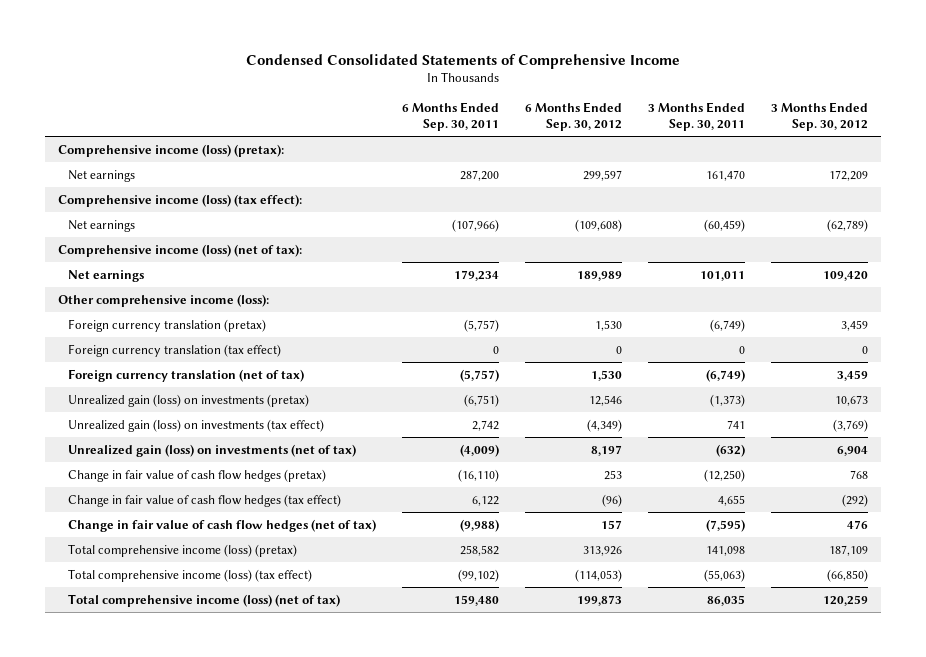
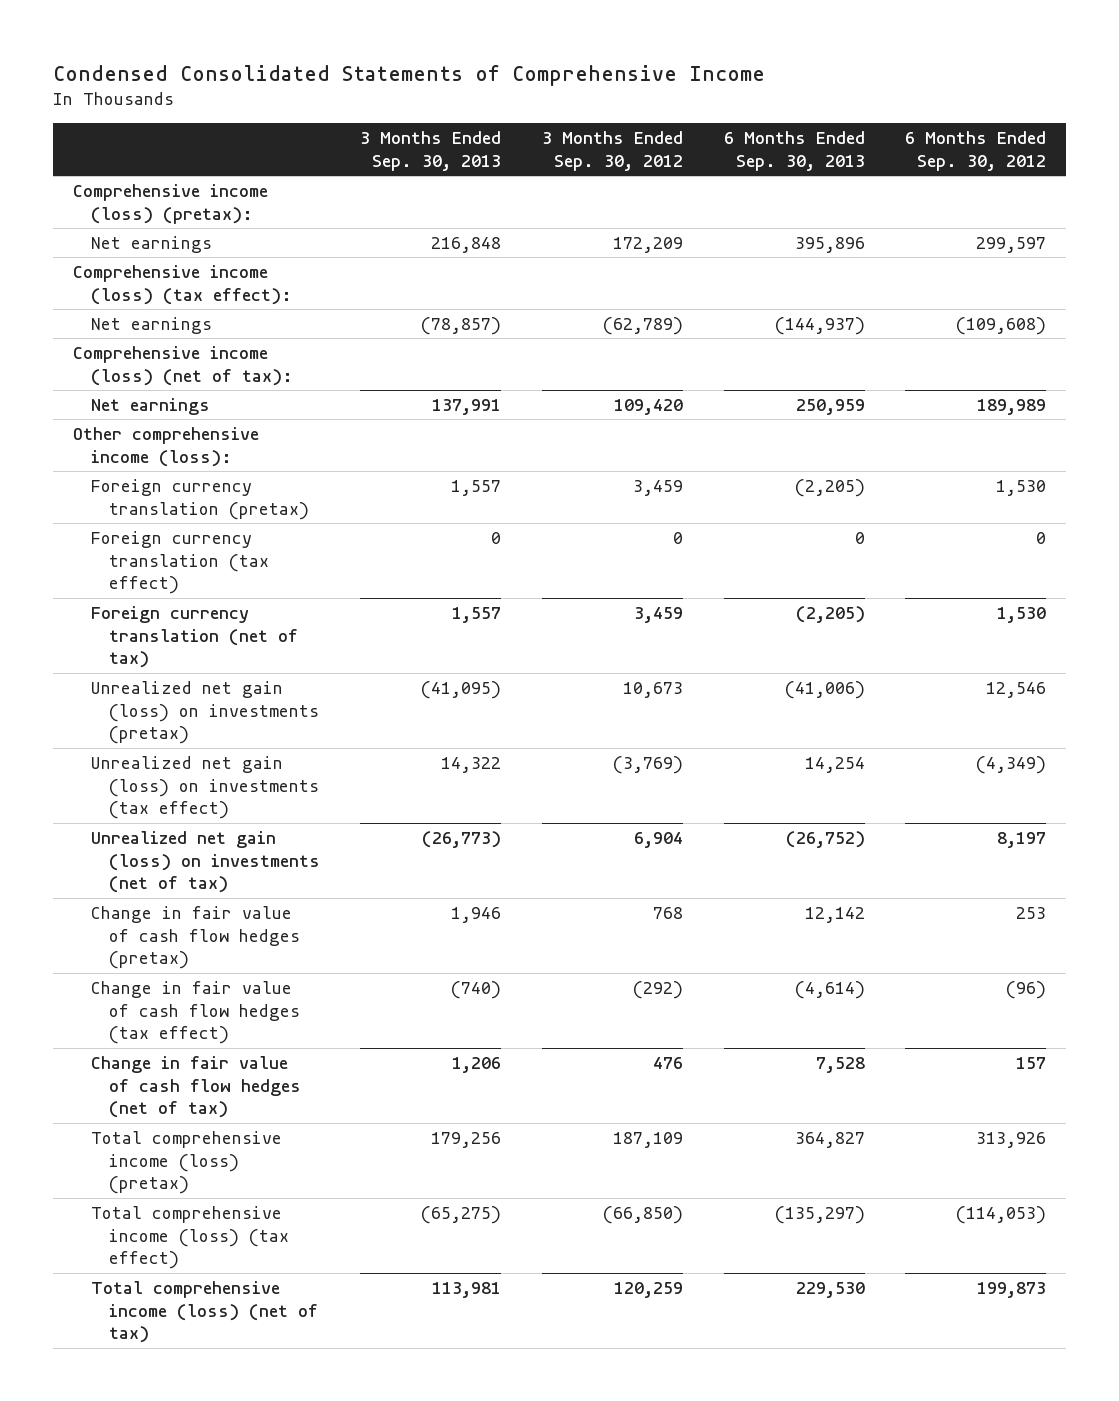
[401,102,499,131] 6 Months Ended Sep. 30, 2011 -> none
[648,102,746,131] 3 Months Ended Sep. 30, 2011 -> none
none -> [360,131,502,171] 3 Months Ended Sep. 30, 2013
none -> [723,131,865,171] 6 Months Ended Sep. 30, 2013
[67,393,309,407] Unrealized gain (loss) on investments (pretax) -> [90,680,319,745] Unrealized net gain (loss) on investments (pretax)
[67,418,324,432] Unrealized gain (loss) on investments (tax effect) -> [90,755,319,820] Unrealized net gain (loss) on investments (tax effect)
[67,443,356,457] Unrealized gain (loss) on investments (net of tax) -> [90,830,320,894] Unrealized net gain (loss) on investments (net of tax)

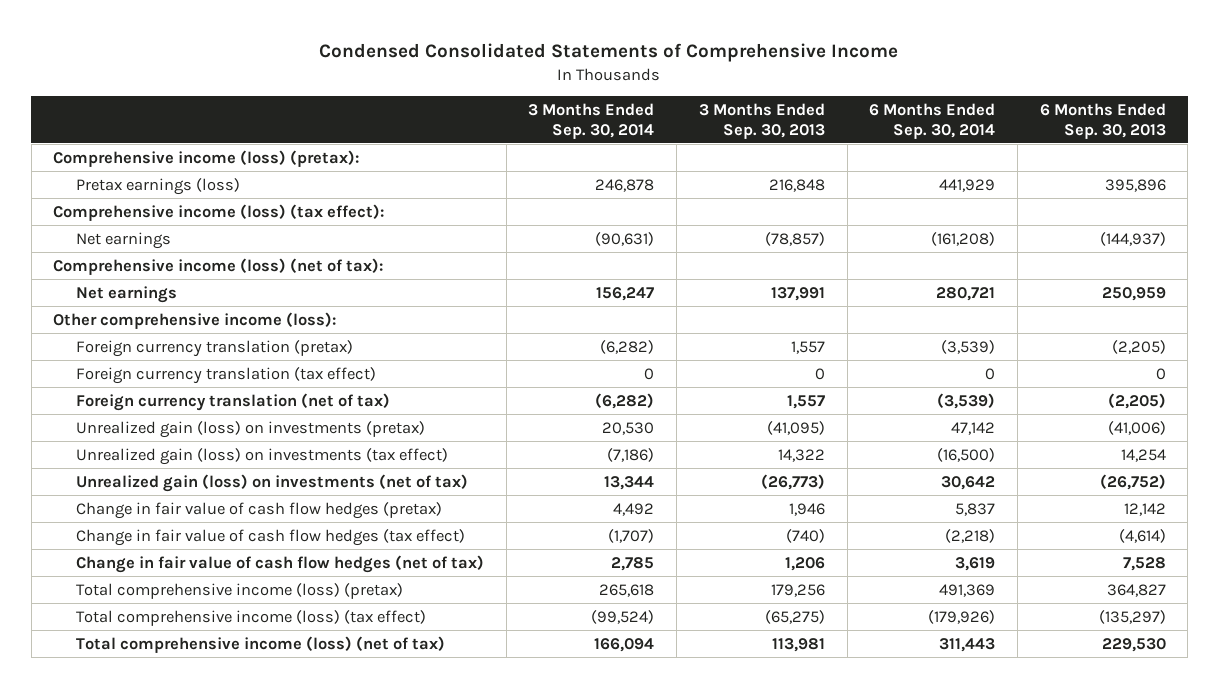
[541,131,683,171] 3 Months Ended Sep. 30, 2012 -> none
[905,131,1047,171] 6 Months Ended Sep. 30, 2012 -> none
none -> [528,102,655,139] 3 Months Ended Sep. 30, 2014
none -> [869,102,996,139] 6 Months Ended Sep. 30, 2014
[90,235,212,253] Net earnings -> [76,177,241,195] Pretax earnings (loss)
[90,680,319,745] Unrealized net gain (loss) on investments (pretax) -> [76,420,426,438] Unrealized gain (loss) on investments (pretax)
[90,755,319,820] Unrealized net gain (loss) on investments (tax effect) -> [76,447,449,465] Unrealized gain (loss) on investments (tax effect)
[90,830,320,894] Unrealized net gain (loss) on investments (net of tax) -> [76,473,469,492] Unrealized gain (loss) on investments (net of tax)

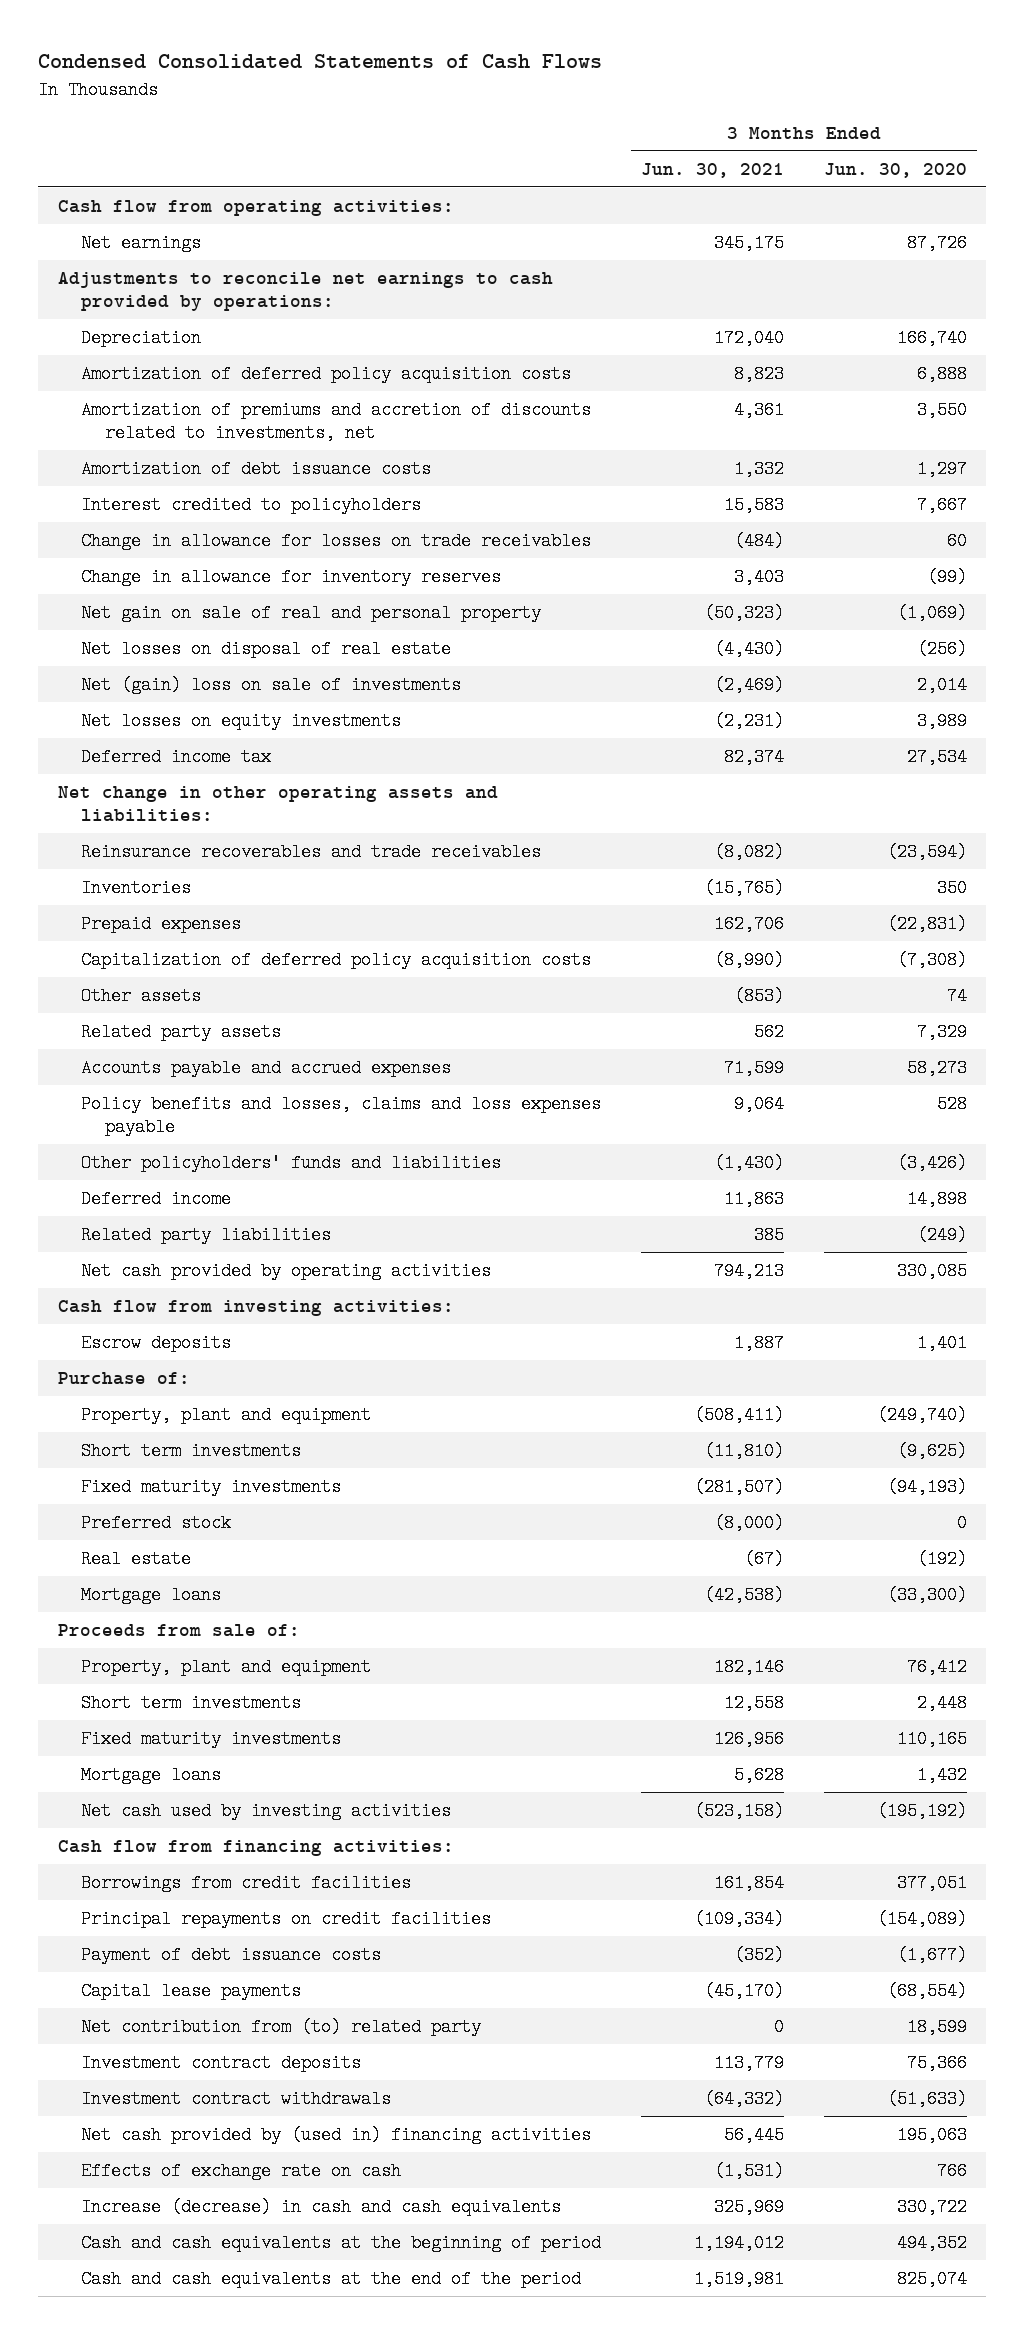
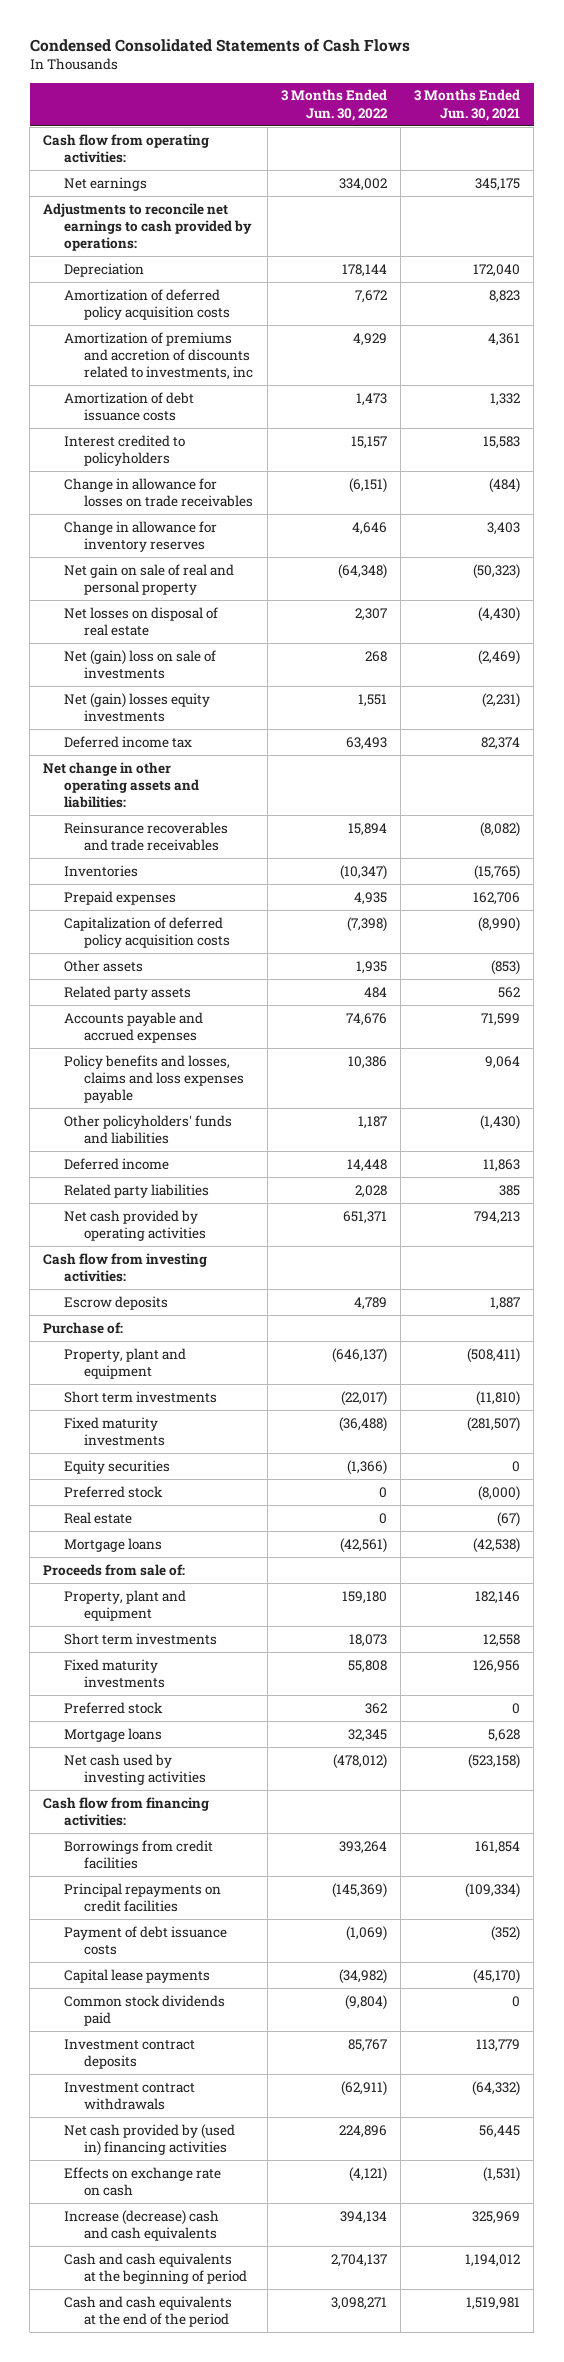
[823,162,967,178] Jun. 30, 2020 -> none
none -> [280,89,388,121] 3 Months Ended Jun. 30, 2022
[81,400,592,442] Amortization of premiums and accretion of discounts related to investments, net -> [63,331,254,381] Amortization of premiums and accretion of discounts related to investments, inc
[81,711,402,730] Net losses on equity investments -> [63,692,210,723] Net (gain) losses equity investments
none -> [63,1459,170,1474] Equity securities
none -> [63,1701,163,1714] Preferred stock
[81,2017,482,2036] Net contribution from (to) related party -> none
none -> [63,1994,225,2027] Common stock dividends paid
[81,2161,402,2180] Effects of exchange rate on cash -> [63,2166,221,2197] Effects on exchange rate on cash
[81,2197,562,2216] Increase (decrease) in cash and cash equivalents -> [63,2209,219,2242] Increase (decrease) cash and cash equivalents

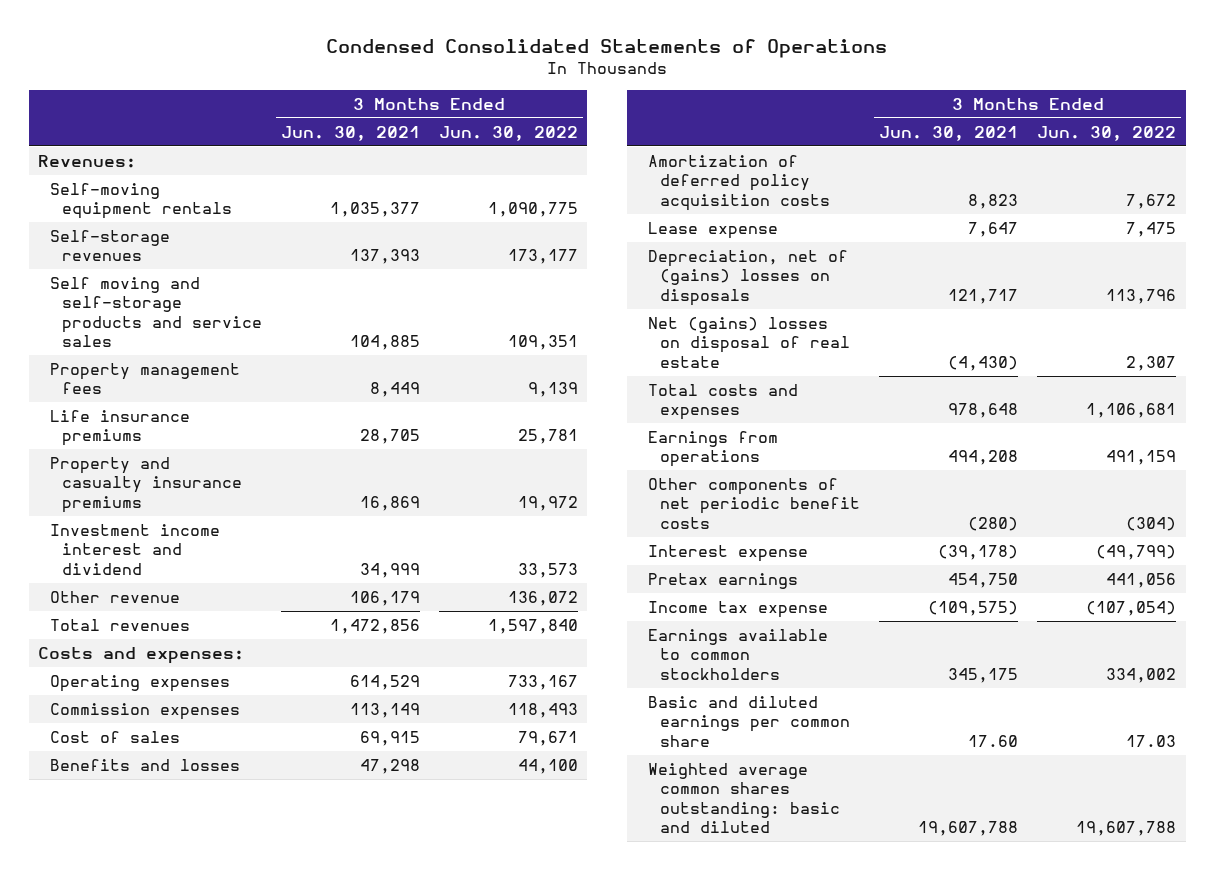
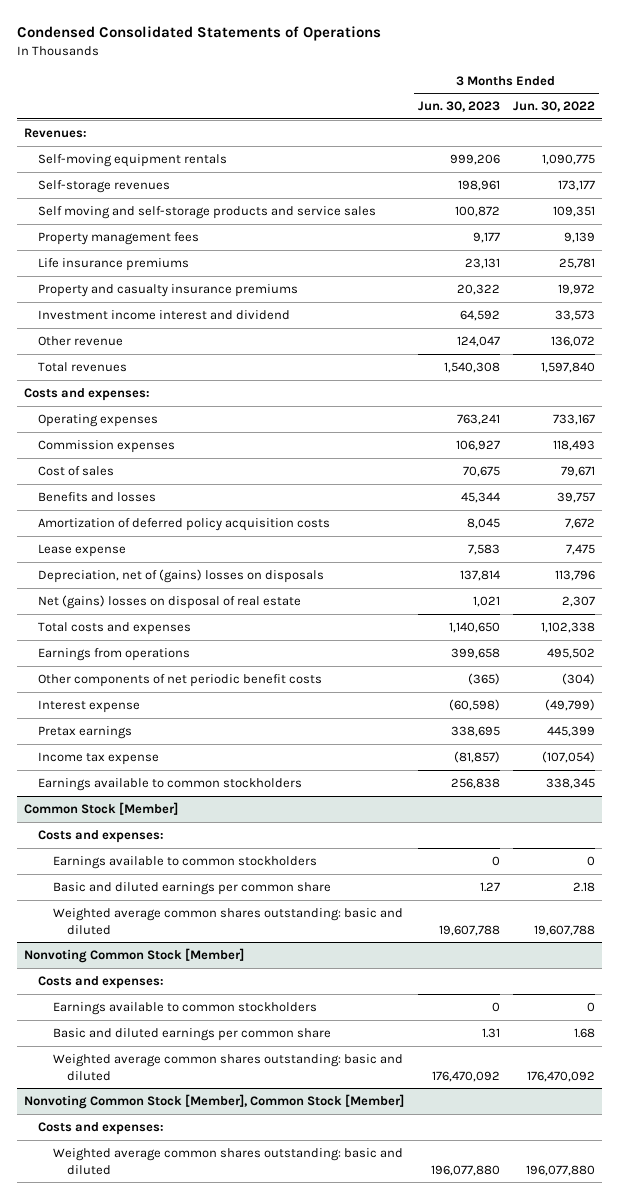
[280,125,420,141] Jun. 30, 2021 -> none
none -> [417,101,500,113] Jun. 30, 2023
[517,758,578,774] 44,100 -> [557,491,596,503] 39,757
[1086,403,1177,419] 1,106,681 -> [541,621,596,633] 1,102,338
[1106,450,1177,466] 491,159 -> [547,647,596,659] 495,502
[1106,572,1177,588] 441,056 -> [547,725,596,737] 445,399
[1106,667,1177,683] 334,002 -> [546,777,596,789] 338,345
none -> [23,801,178,815] Common Stock [Member]
none -> [38,829,165,843] Costs and expenses:
none -> [52,855,317,869] Earnings available to common stockholders
[1126,734,1177,747] 17.03 -> [573,881,596,892] 2.18
none -> [23,947,244,963] Nonvoting Common Stock [Member]
none -> [38,975,165,989] Costs and expenses:
none -> [52,1001,317,1015] Earnings available to common stockholders
none -> [52,1027,331,1041] Basic and diluted earnings per common share
none -> [52,1053,403,1081] Weighted average common shares outstanding: basic and diluted
none -> [23,1093,404,1109] Nonvoting Common Stock [Member], Common Stock [Member]
none -> [38,1121,165,1135] Costs and expenses:
none -> [52,1147,403,1175] Weighted average common shares outstanding: basic and diluted

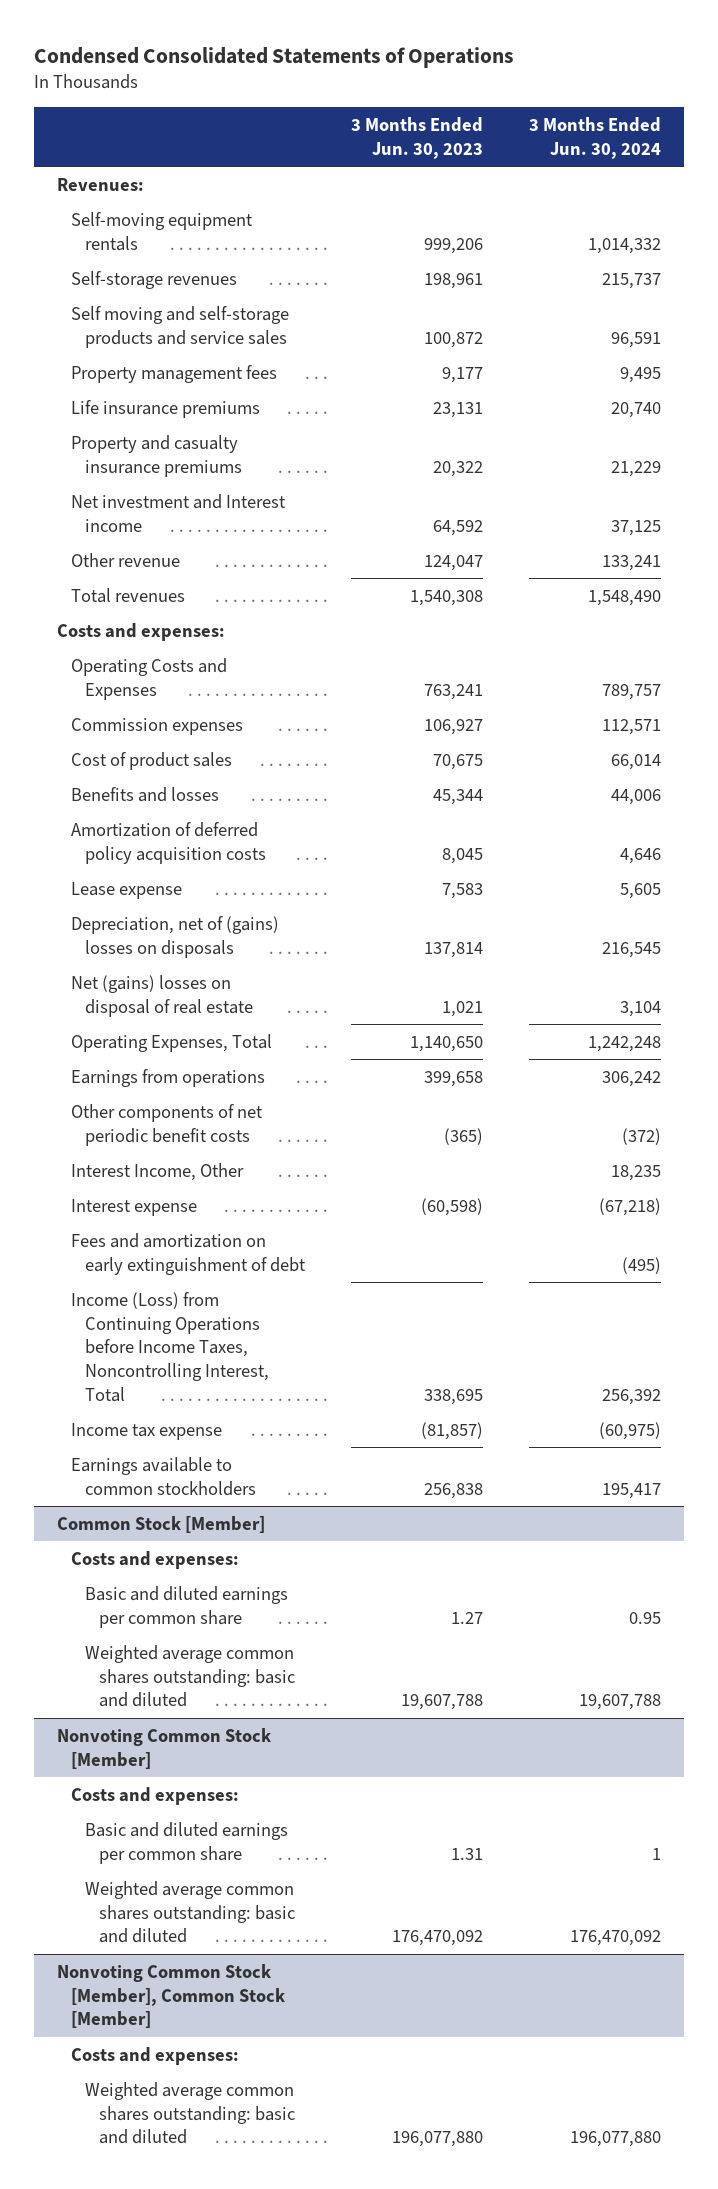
[513,101,596,113] Jun. 30, 2022 -> none
none -> [529,116,662,159] 3 Months Ended Jun. 30, 2024
[38,309,291,320] Investment income interest and dividend -> [71,493,287,532] Net investment and Interest income
[38,413,159,427] Operating expenses -> [71,657,228,700] Operating Costs and Expenses
[38,465,115,476] Cost of sales -> [71,751,233,770] Cost of product sales
[38,621,192,635] Total costs and expenses -> [71,1033,273,1052] Operating Expenses, Total
none -> [71,1162,245,1181] Interest Income, Other
none -> [71,1232,307,1275] Fees and amortization on early extinguishment of debt
[38,725,133,739] Pretax earnings -> [71,1291,270,1402] Income (Loss) from Continuing Operations before Income Taxes, Noncontrolling Interest, Total
[52,855,317,869] Earnings available to common stockholders -> none
[52,1001,317,1015] Earnings available to common stockholders -> none

